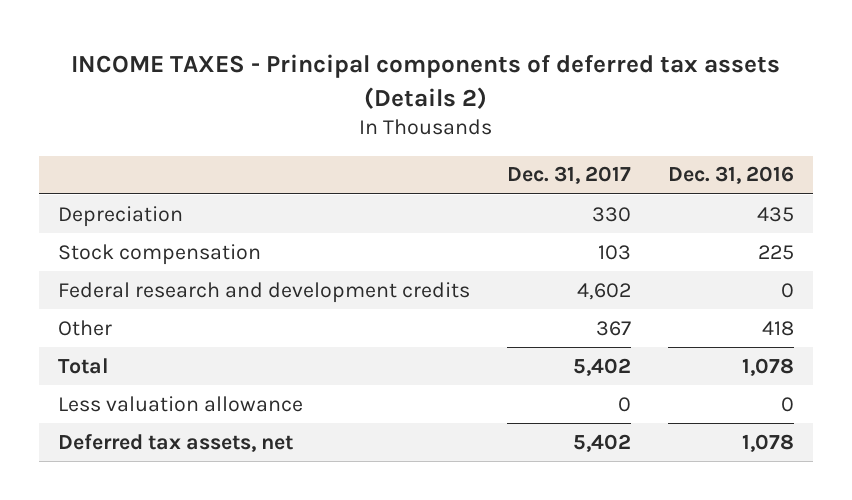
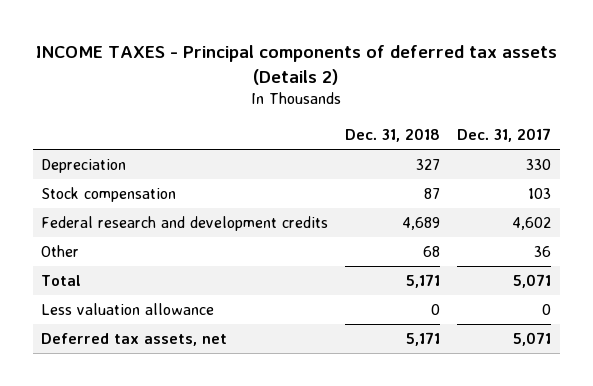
[668,166,795,185] Dec. 31, 2016 -> none
none -> [345,128,441,143] Dec. 31, 2018
[596,320,632,336] 367 -> [534,245,552,257] 36
[573,357,632,376] 5,402 -> [513,273,552,288] 5,071
[573,433,632,452] 5,402 -> [513,331,552,346] 5,071

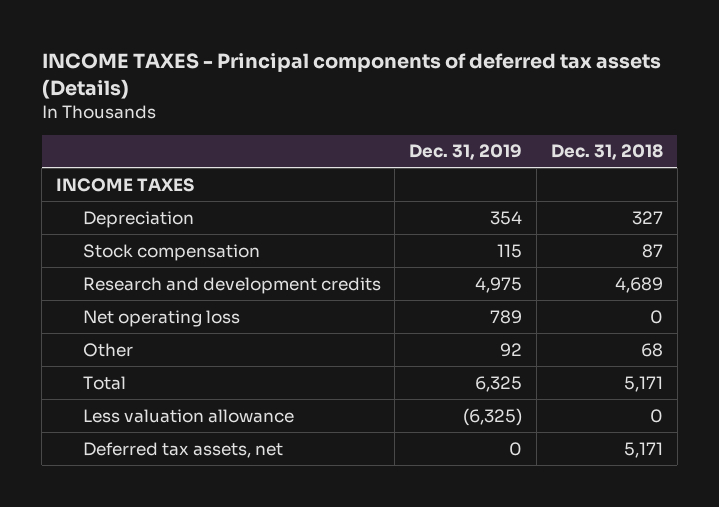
[36,44,558,85] INCOME TAXES - Principal components of deferred tax assets (Details 2) -> [41,53,661,99] INCOME TAXES - Principal components of deferred tax assets (Details)
[457,128,552,143] Dec. 31, 2017 -> none
none -> [409,144,523,161] Dec. 31, 2019
none -> [56,177,195,192] INCOME TAXES
[41,215,329,231] Federal research and development credits -> [82,276,381,294] Research and development credits
none -> [82,309,240,327] Net operating loss

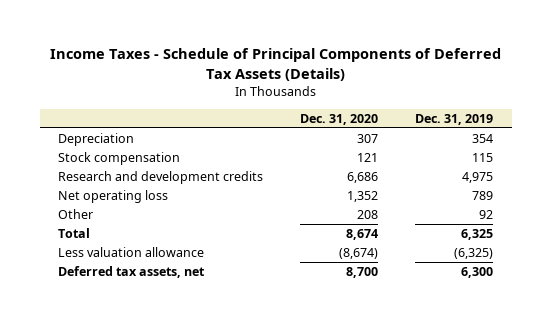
[41,53,661,99] INCOME TAXES - Principal components of deferred tax assets (Details) -> [49,48,501,82] Income Taxes - Schedule of Principal Components of Deferred Tax Assets (Details)
[550,144,663,161] Dec. 31, 2018 -> none
none -> [300,113,379,125] Dec. 31, 2020
[56,177,195,192] INCOME TAXES -> none
[509,441,523,456] 0 -> [461,266,494,278] 6,300

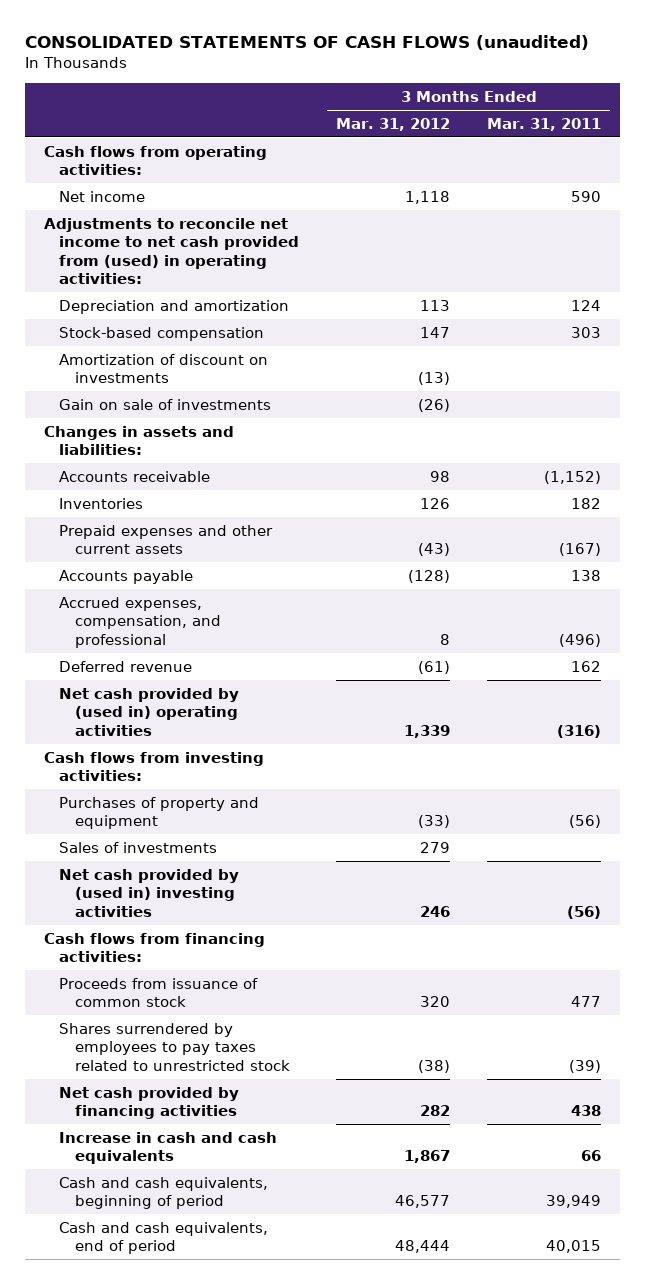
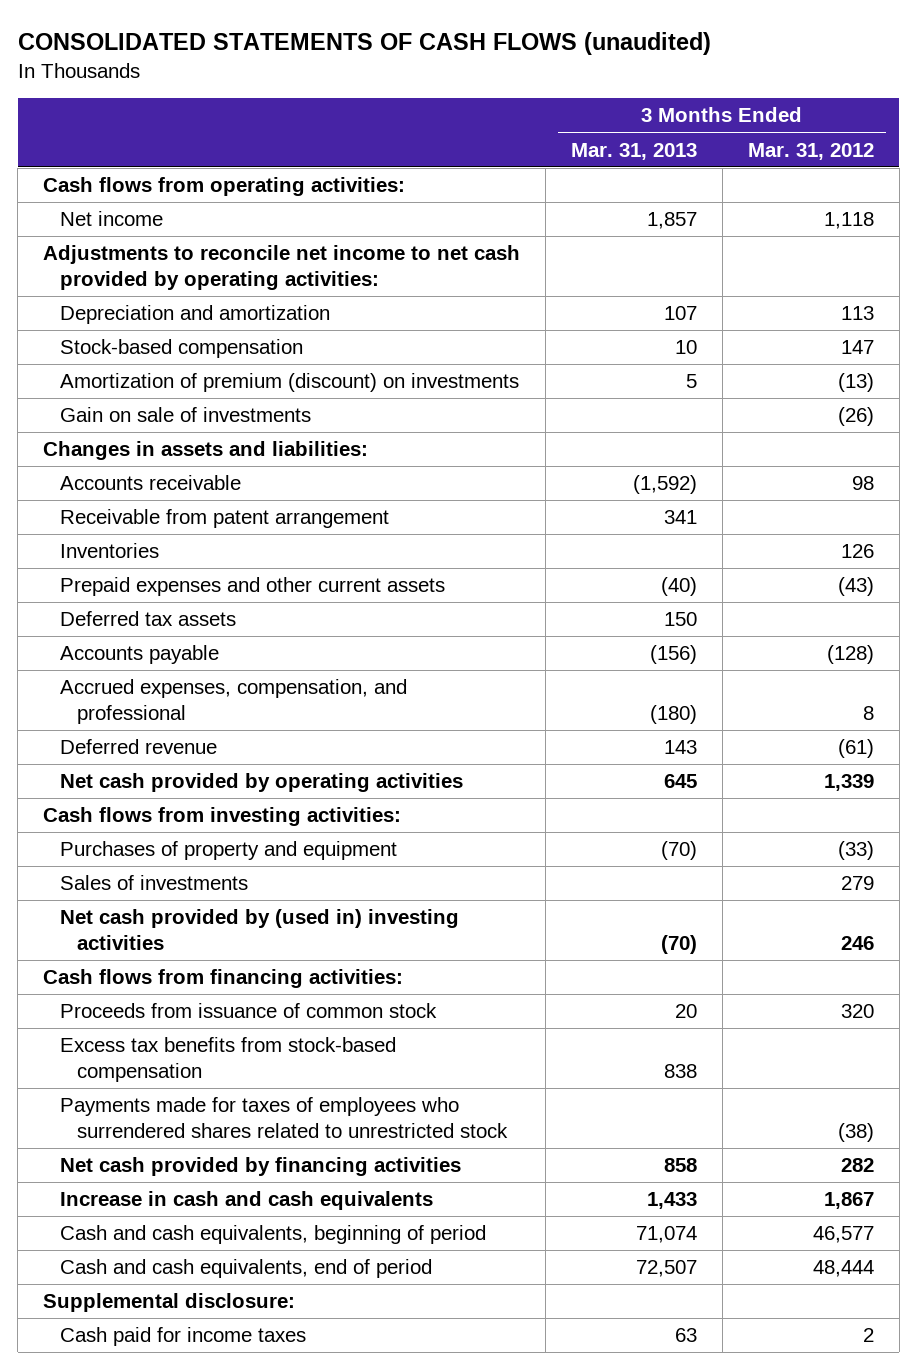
[487,117,602,131] Mar. 31, 2011 -> none
none -> [571,142,698,160] Mar. 31, 2013
[43,217,300,285] Adjustments to reconcile net income to net cash provided from (used) in operating activities: -> [43,245,521,290] Adjustments to reconcile net income to net cash provided by operating activities:
[59,353,269,384] Amortization of discount on investments -> [60,373,520,393] Amortization of premium (discount) on investments
none -> [60,509,390,529] Receivable from patent arrangement
none -> [60,611,237,627] Deferred tax assets
[59,687,240,736] Net cash provided by (used in) operating activities -> [60,773,464,793] Net cash provided by operating activities
none -> [60,1037,397,1082] Excess tax benefits from stock-based compensation
[59,1022,290,1071] Shares surrendered by employees to pay taxes related to unrestricted stock -> [60,1097,509,1138] Payments made for taxes of employees who surrendered shares related to unrestricted stock
none -> [43,1293,296,1313] Supplemental disclosure:
none -> [60,1327,307,1347] Cash paid for income taxes

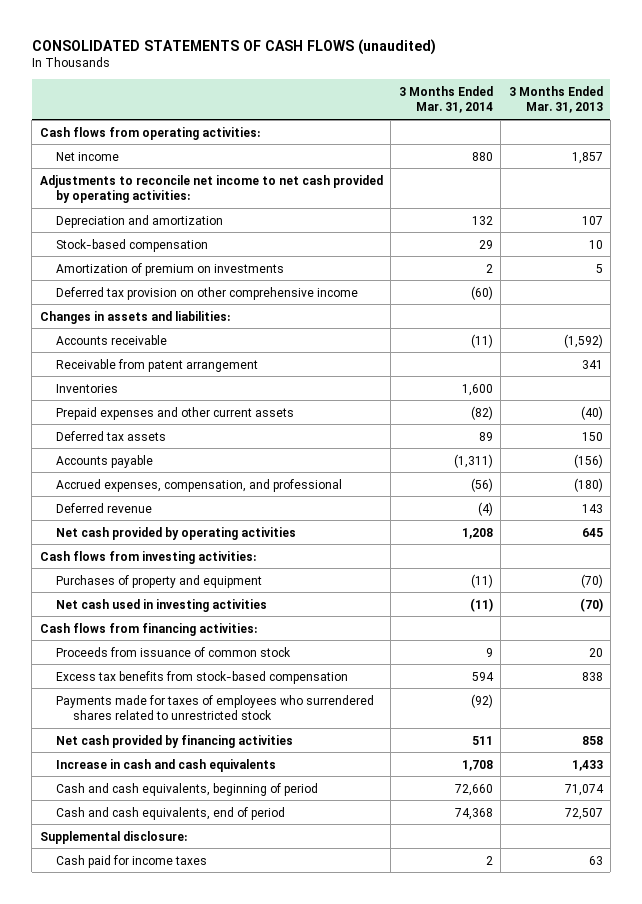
[747,142,874,160] Mar. 31, 2012 -> none
none -> [398,85,493,114] 3 Months Ended Mar. 31, 2014
[60,407,312,423] Gain on sale of investments -> none
[60,373,520,393] Amortization of premium (discount) on investments -> [56,262,285,276] Amortization of premium on investments
none -> [56,286,359,300] Deferred tax provision on other comprehensive income
[60,875,249,891] Sales of investments -> none
[60,909,460,950] Net cash provided by (used in) investing activities -> [56,598,268,612] Net cash used in investing activities

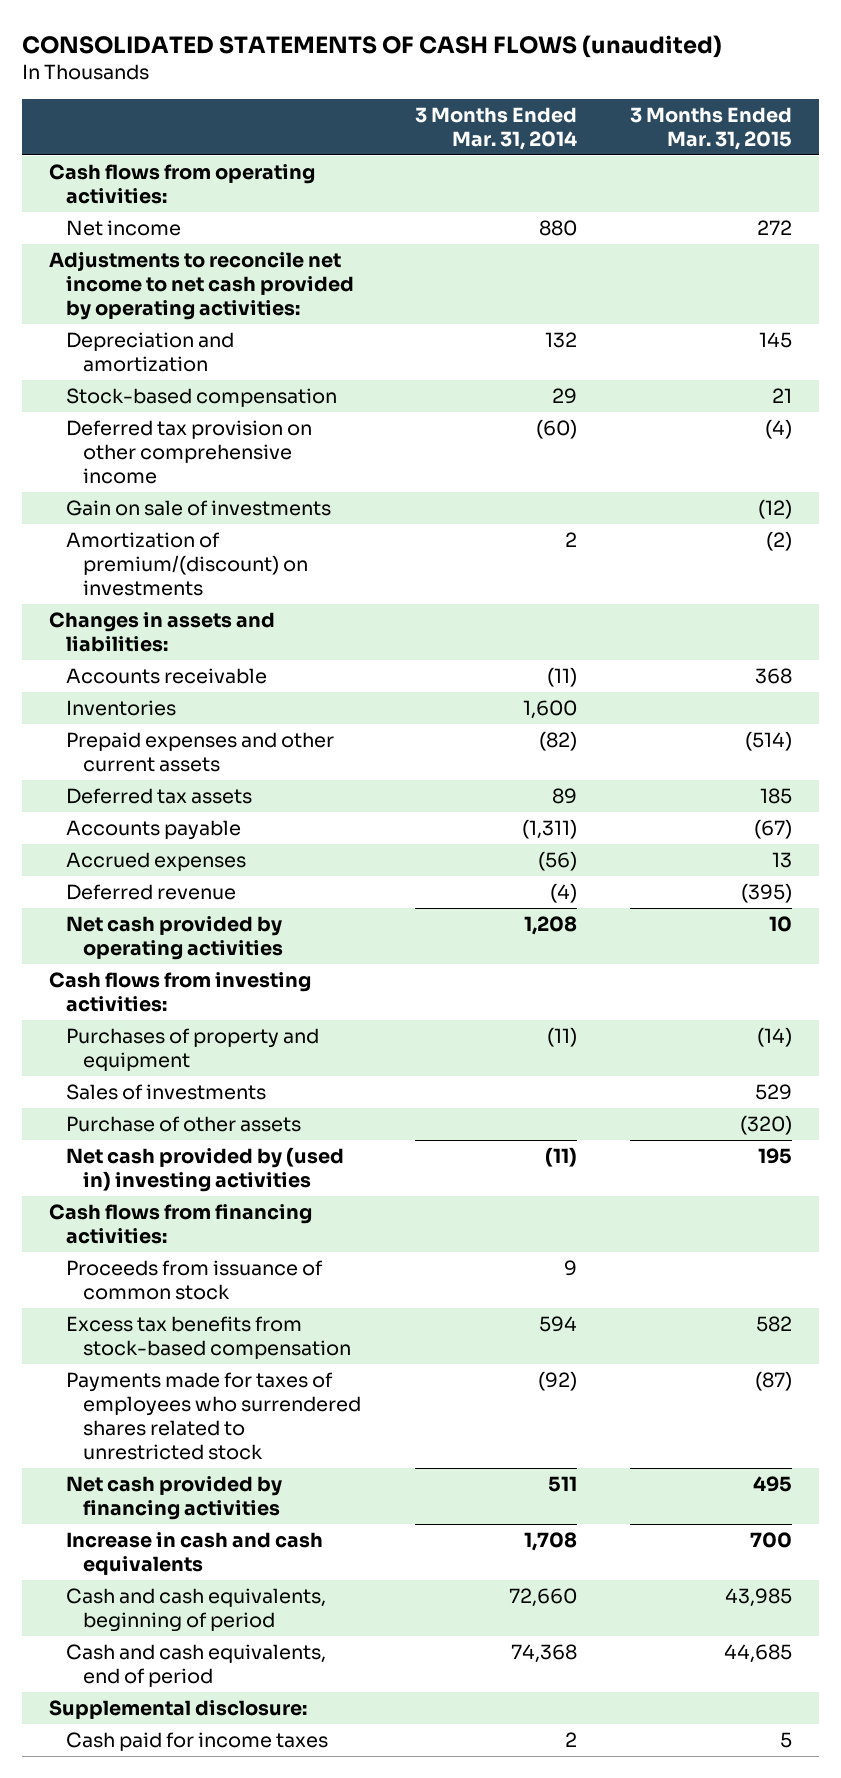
[508,85,603,114] 3 Months Ended Mar. 31, 2013 -> none
none -> [629,107,792,151] 3 Months Ended Mar. 31, 2015
[56,262,285,276] Amortization of premium on investments -> none
none -> [66,499,332,516] Gain on sale of investments
none -> [66,531,309,596] Amortization of premium/(discount) on investments
[56,358,259,372] Receivable from patent arrangement -> none
[56,478,343,492] Accrued expenses, compensation, and professional -> [66,851,247,871] Accrued expenses
none -> [66,1083,267,1100] Sales of investments
none -> [66,1115,302,1132] Purchase of other assets
[56,598,268,612] Net cash used in investing activities -> [66,1146,345,1192] Net cash provided by (used in) investing activities

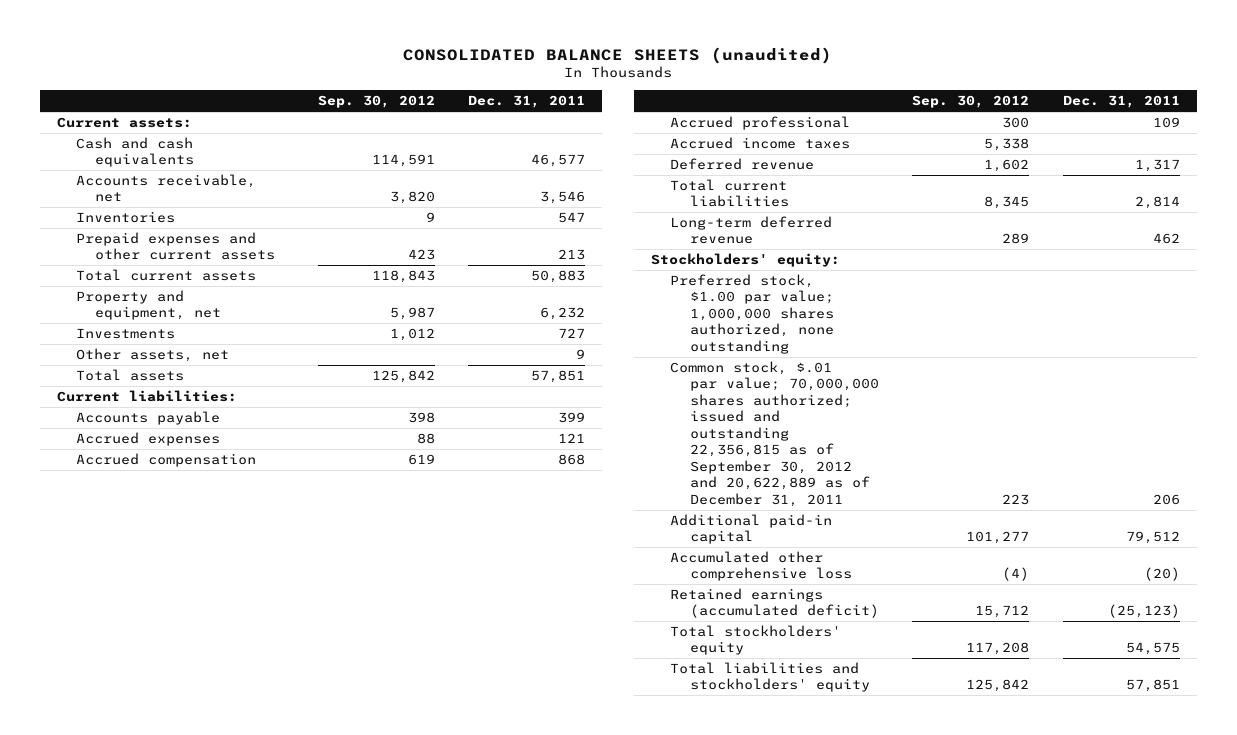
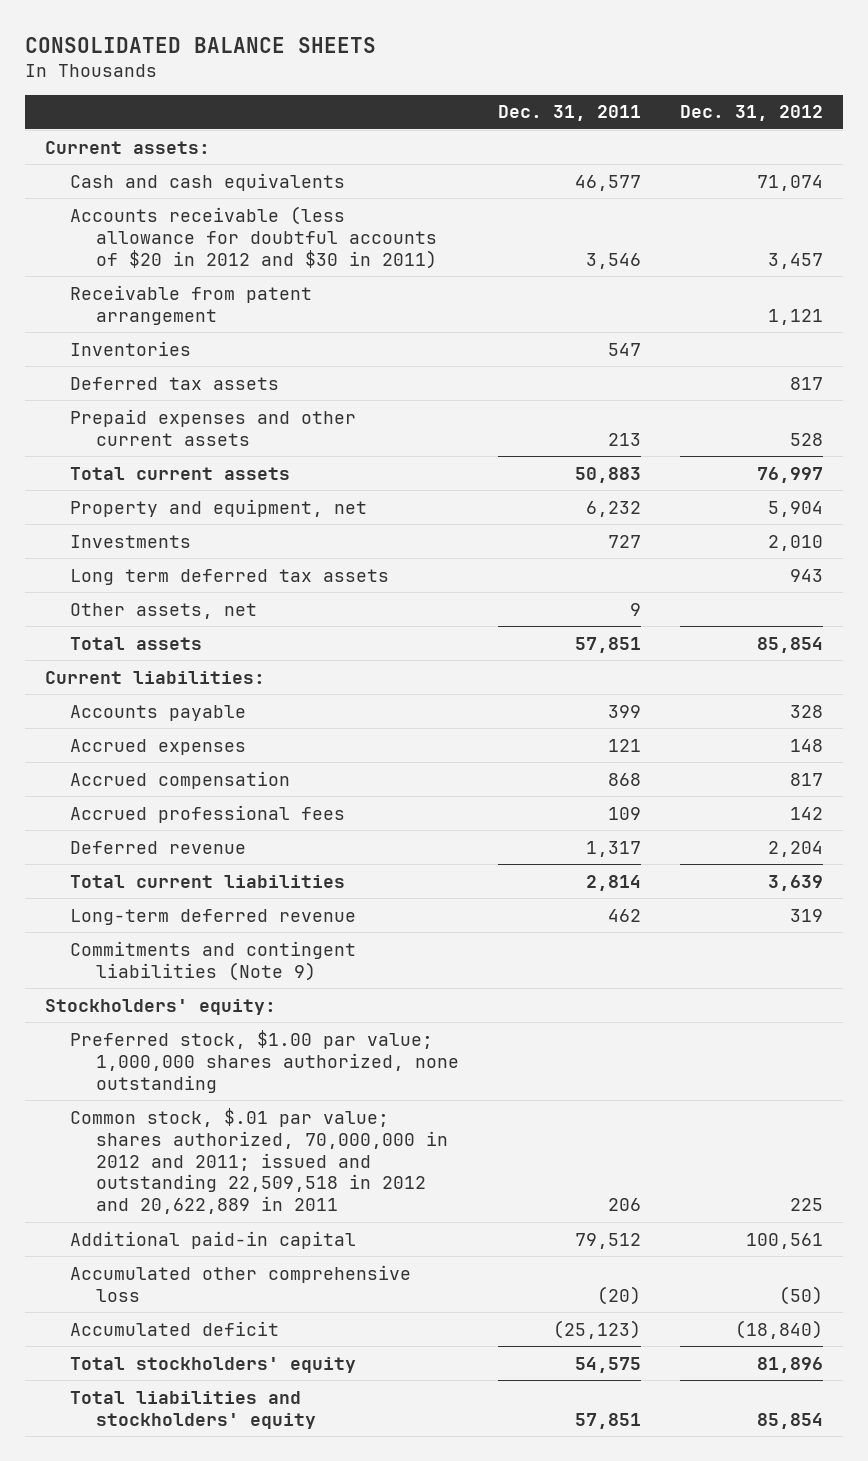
[403,47,833,65] CONSOLIDATED BALANCE SHEETS (unaudited) -> [25,36,377,53] CONSOLIDATED BALANCE SHEETS
[317,95,435,109] Sep. 30, 2012 -> none
none -> [680,105,824,122] Dec. 31, 2012
[75,174,256,203] Accounts receivable, net -> [70,205,437,269] Accounts receivable (less allowance for doubtful accounts of $20 in 2012 and $30 in 2011)
none -> [70,284,313,325] Receivable from patent arrangement
none -> [70,376,280,390] Deferred tax assets
none -> [70,568,390,585] Long term deferred tax assets
[670,137,851,150] Accrued income taxes -> none
[670,116,851,131] Accrued professional -> [70,804,346,823] Accrued professional fees
none -> [70,940,357,981] Commitments and contingent liabilities (Note 9)
[670,361,879,507] Common stock, $.01 par value; 70,000,000 shares authorized; issued and outstanding 22,356,815 as of September 30, 2012 and 20,622,889 as of December 31, 2011 -> [70,1107,448,1215] Common stock, $.01 par value; shares authorized, 70,000,000 in 2012 and 2011; issued and outstanding 22,509,518 in 2012 and 20,622,889 in 2011
[670,588,879,619] Retained earnings (accumulated deficit) -> [70,1320,280,1336] Accumulated deficit

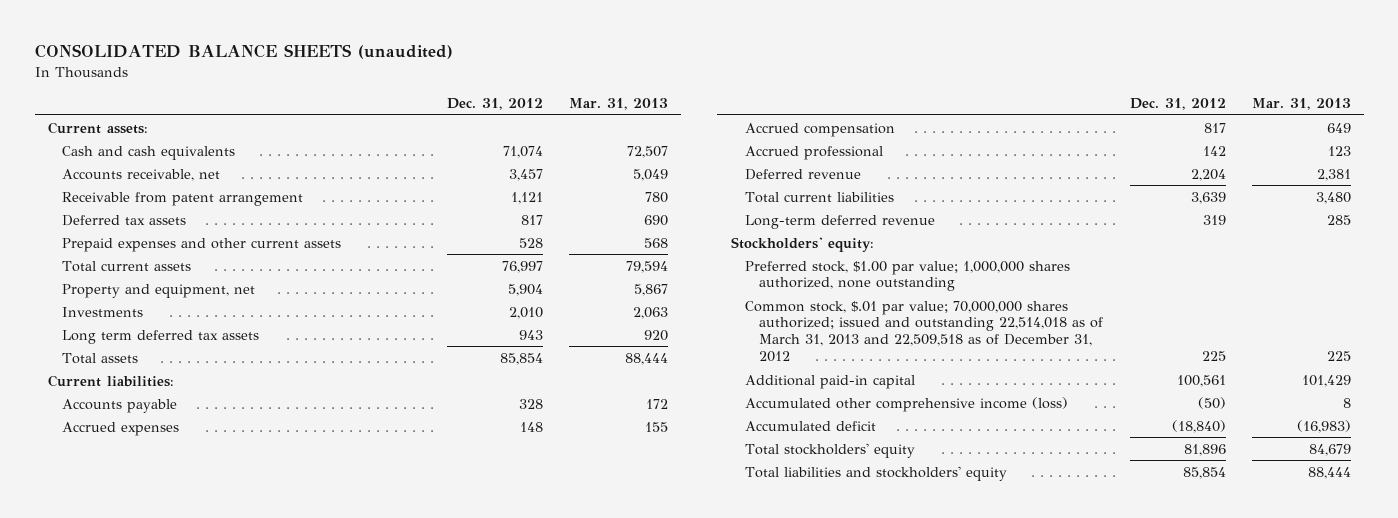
[25,36,377,53] CONSOLIDATED BALANCE SHEETS -> [34,44,453,60] CONSOLIDATED BALANCE SHEETS (unaudited)
[498,105,642,122] Dec. 31, 2011 -> none
none -> [568,98,668,111] Mar. 31, 2013
[70,205,437,269] Accounts receivable (less allowance for doubtful accounts of $20 in 2012 and $30 in 2011) -> [62,168,221,181] Accounts receivable, net
[70,340,192,356] Inventories -> none
[70,602,258,619] Other assets, net -> none
[70,804,346,823] Accrued professional fees -> [744,145,883,160] Accrued professional
[70,940,357,981] Commitments and contingent liabilities (Note 9) -> none
[70,1107,448,1215] Common stock, $.01 par value; shares authorized, 70,000,000 in 2012 and 2011; issued and outstanding 22,509,518 in 2012 and 20,622,889 in 2011 -> [744,300,1104,363] Common stock, $.01 par value; 70,000,000 shares authorized; issued and outstanding 22,514,018 as of March 31, 2013 and 22,509,518 as of December 31, 2012
[70,1264,412,1302] Accumulated other comprehensive loss -> [744,396,1068,412] Accumulated other comprehensive income (loss)

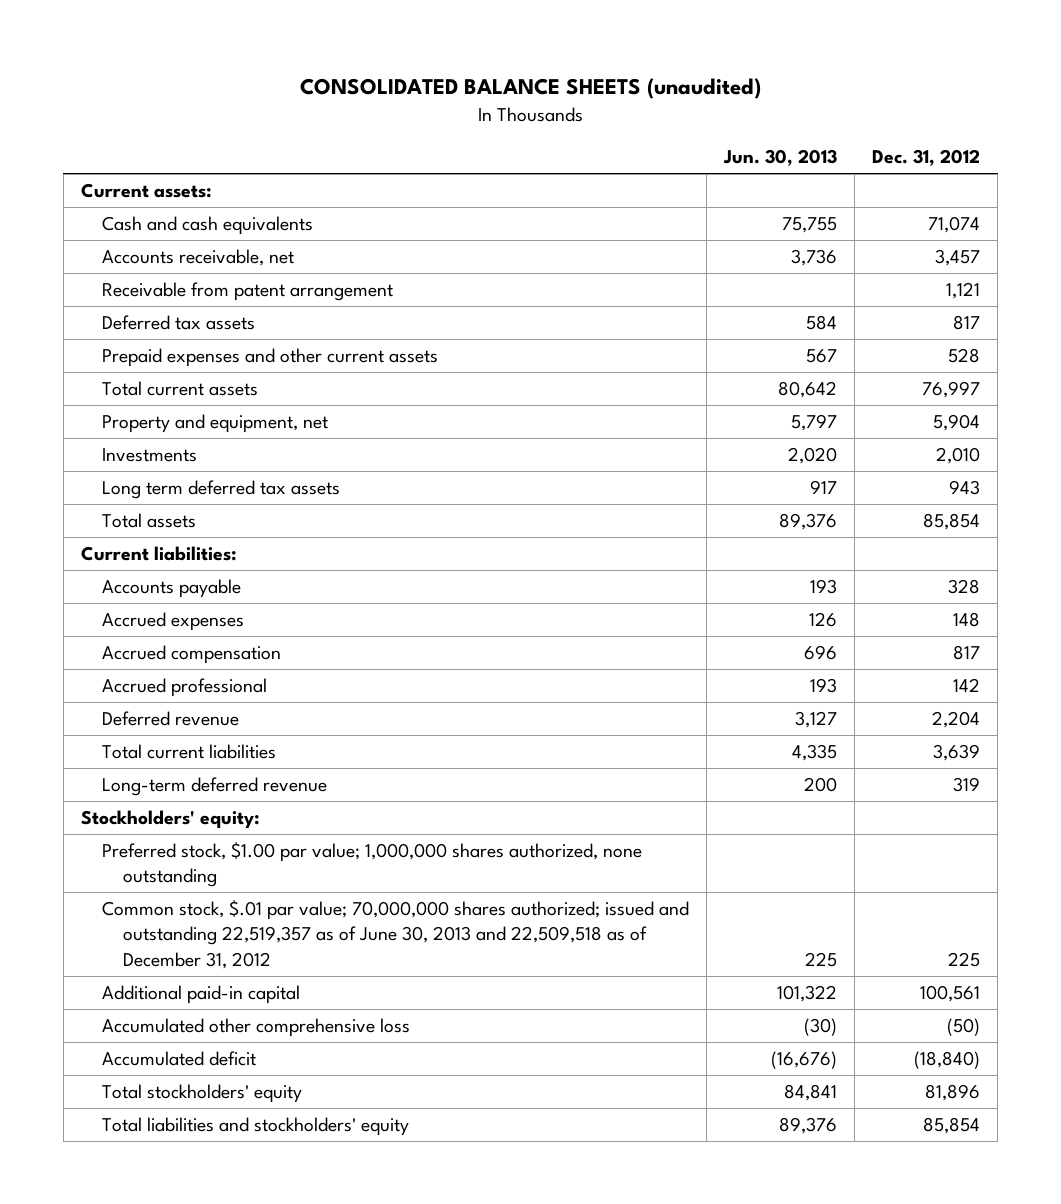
[568,98,668,111] Mar. 31, 2013 -> none
none -> [723,149,838,167] Jun. 30, 2013
[744,300,1104,363] Common stock, $.01 par value; 70,000,000 shares authorized; issued and outstanding 22,514,018 as of March 31, 2013 and 22,509,518 as of December 31, 2012 -> [101,899,689,970] Common stock, $.01 par value; 70,000,000 shares authorized; issued and outstanding 22,519,357 as of June 30, 2013 and 22,509,518 as of December 31, 2012
[744,396,1068,412] Accumulated other comprehensive income (loss) -> [101,1017,410,1037] Accumulated other comprehensive loss

